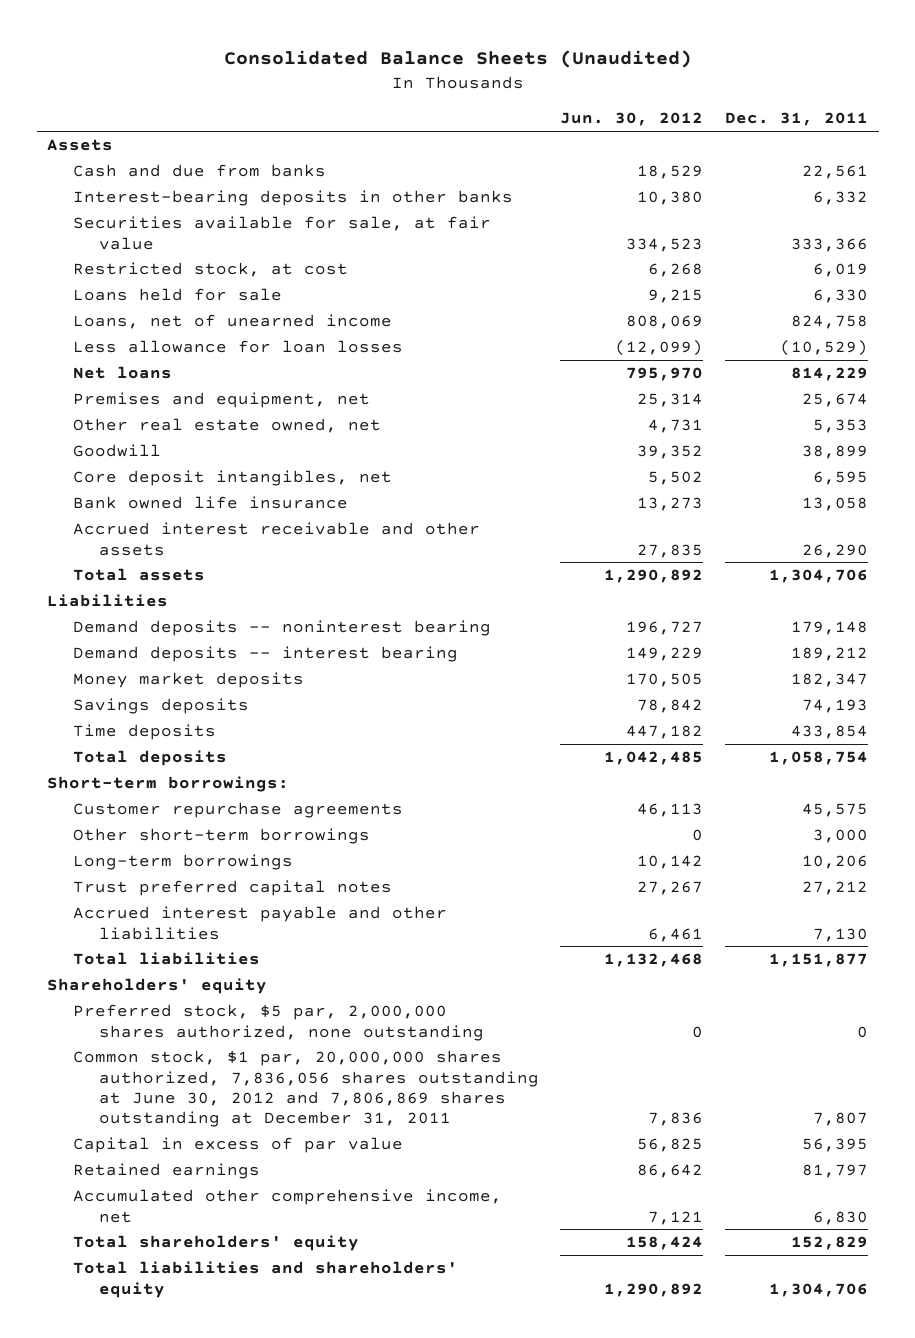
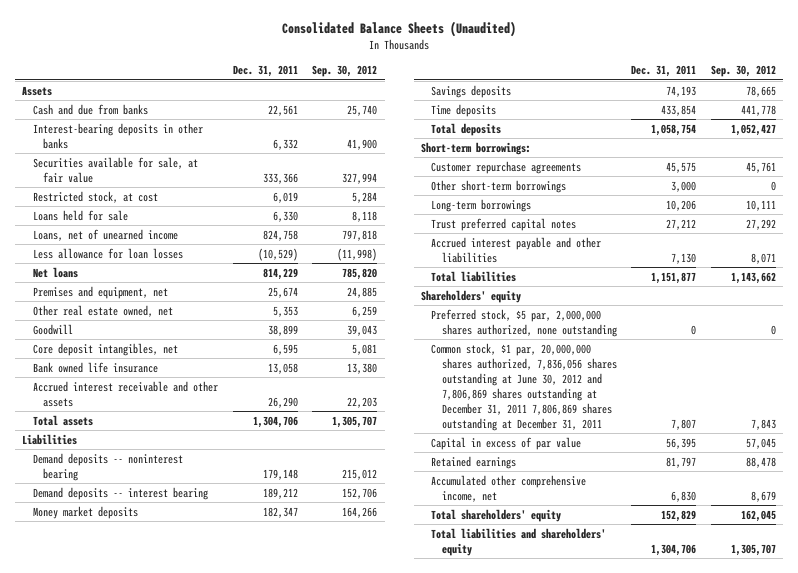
[560,112,704,127] Jun. 30, 2012 -> none
none -> [312,65,378,78] Sep. 30, 2012
[73,1050,539,1128] Common stock, $1 par, 20,000,000 shares authorized, 7,836,056 shares outstanding at June 30, 2012 and 7,806,869 shares outstanding at December 31, 2011 -> [431,342,617,431] Common stock, $1 par, 20,000,000 shares authorized, 7,836,056 shares outstanding at June 30, 2012 and 7,806,869 shares outstanding at December 31, 2011 7,806,869 shares outstanding at December 31, 2011

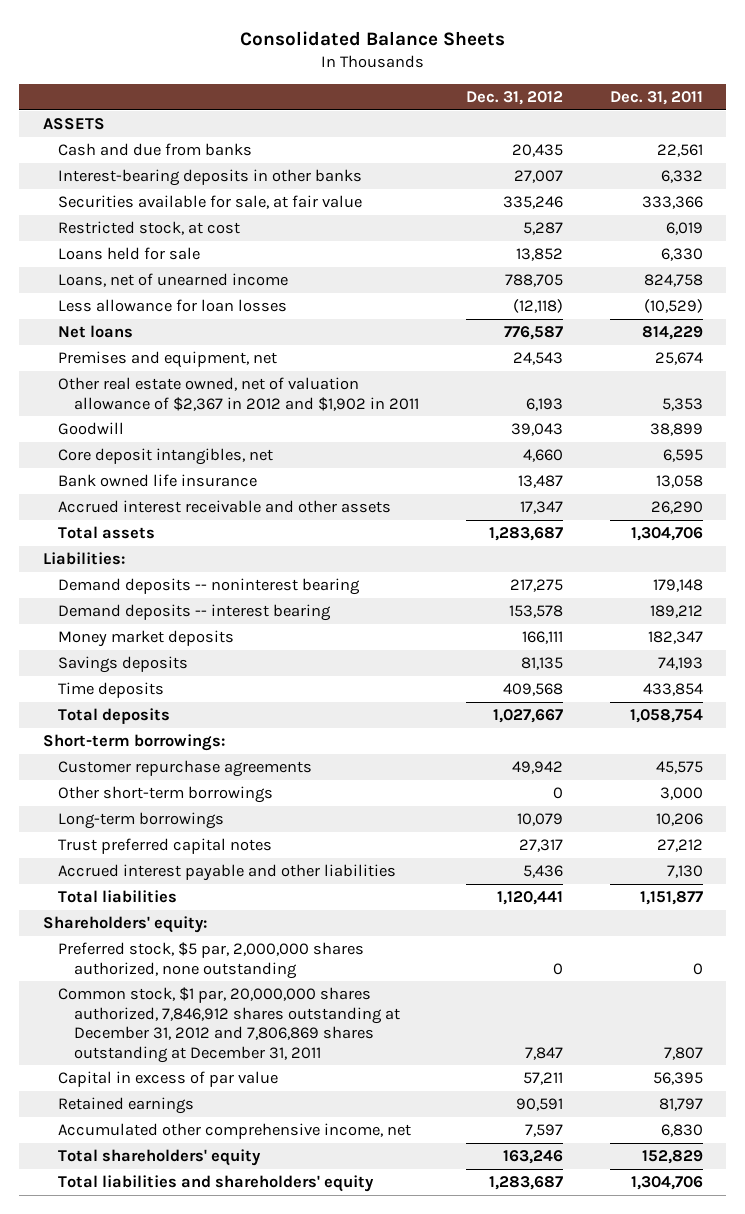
[282,21,517,38] Consolidated Balance Sheets (Unaudited) -> [239,30,505,46] Consolidated Balance Sheets
[312,65,378,78] Sep. 30, 2012 -> none
none -> [465,90,563,105] Dec. 31, 2012
[22,85,53,96] Assets -> [42,118,105,131] ASSETS
[32,304,173,317] Other real estate owned, net -> [58,377,420,411] Other real estate owned, net of valuation allowance of $2,367 in 2012 and $1,902 in 2011
[22,433,78,445] Liabilities -> [42,552,125,566] Liabilities:
[421,289,522,303] Shareholders' equity -> [42,916,207,934] Shareholders' equity:
[431,342,617,431] Common stock, $1 par, 20,000,000 shares authorized, 7,836,056 shares outstanding at June 30, 2012 and 7,806,869 shares outstanding at December 31, 2011 7,806,869 shares outstanding at December 31, 2011 -> [58,987,401,1063] Common stock, $1 par, 20,000,000 shares authorized, 7,846,912 shares outstanding at December 31, 2012 and 7,806,869 shares outstanding at December 31, 2011

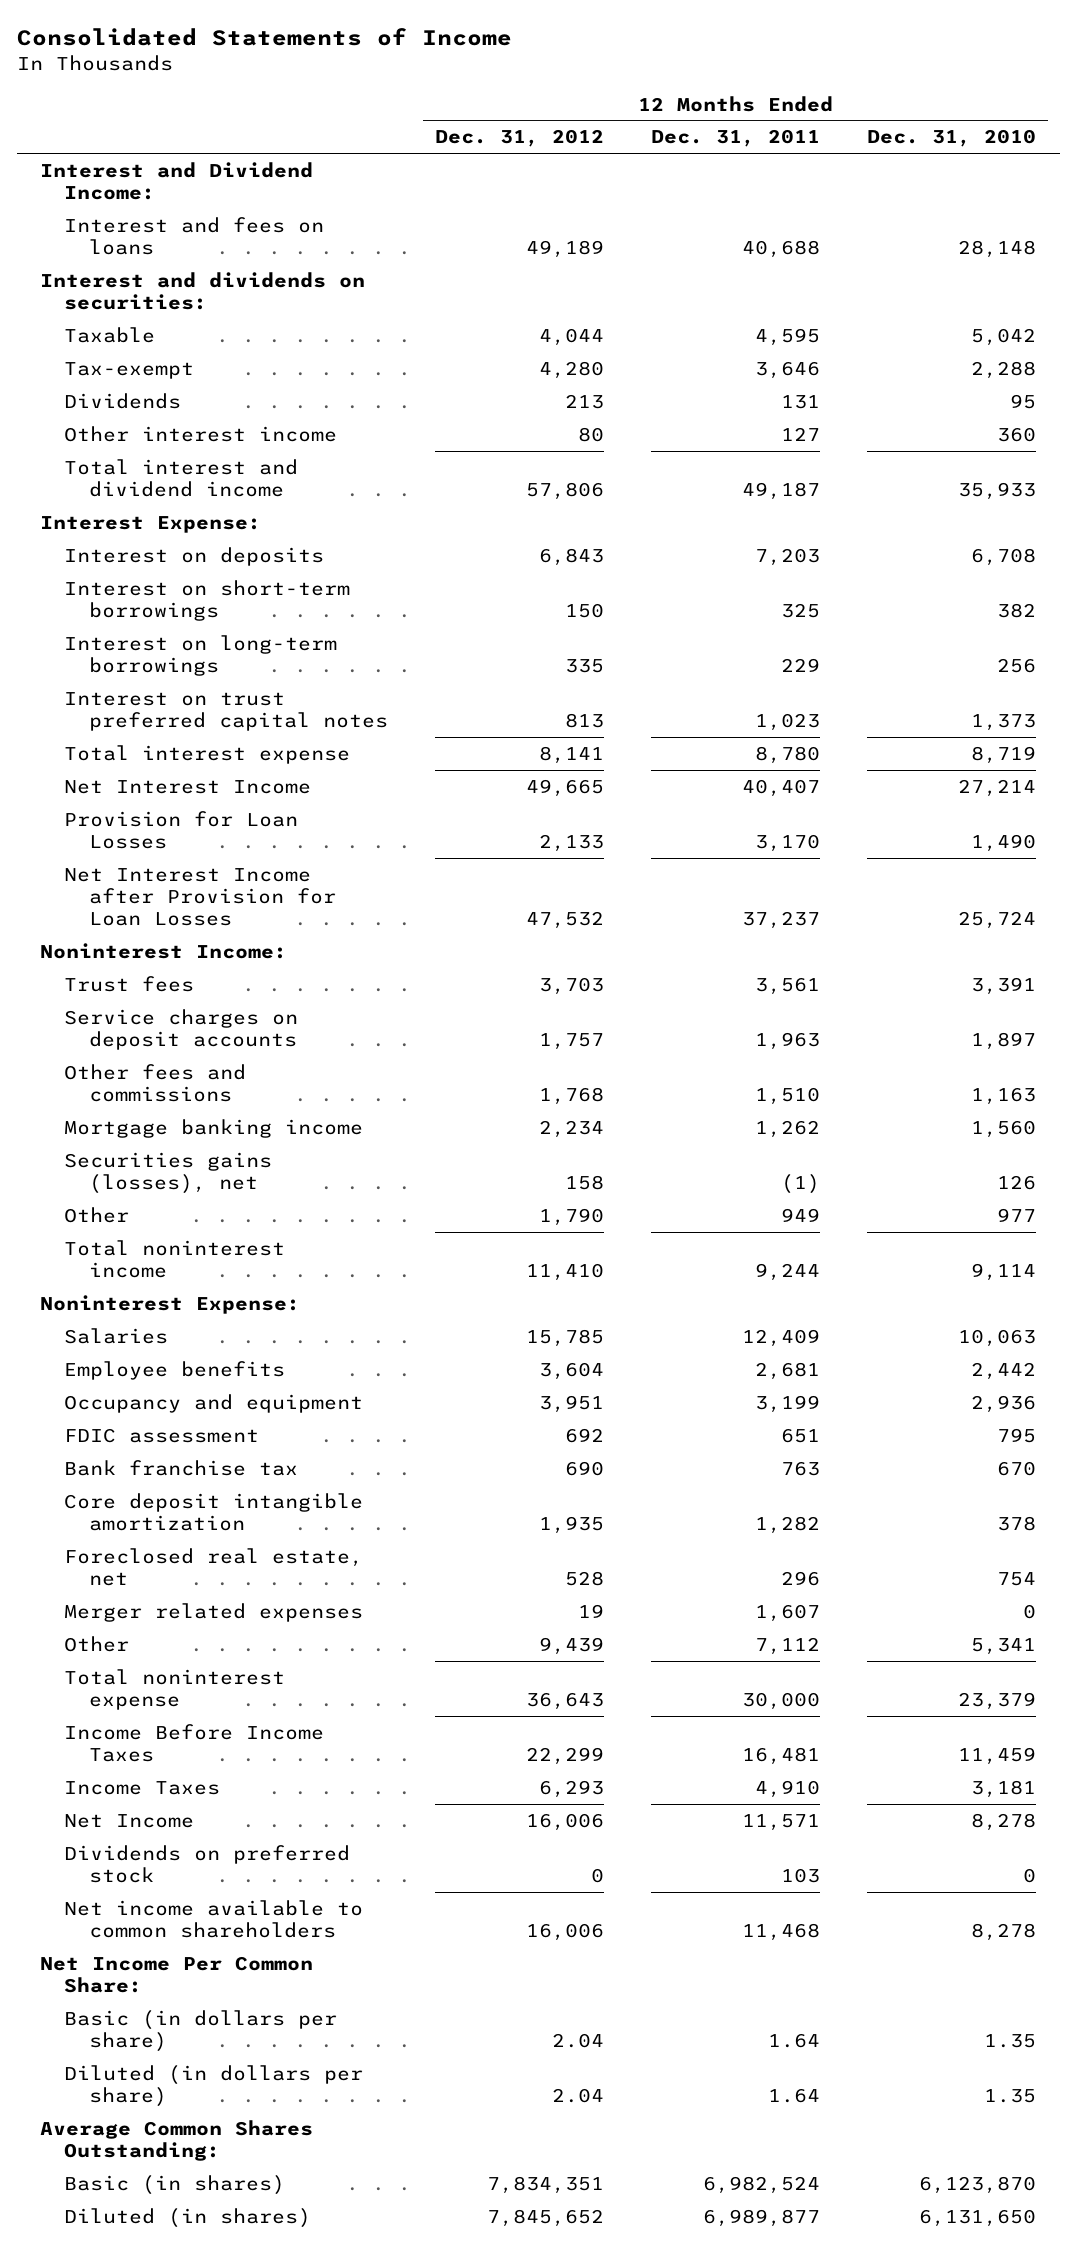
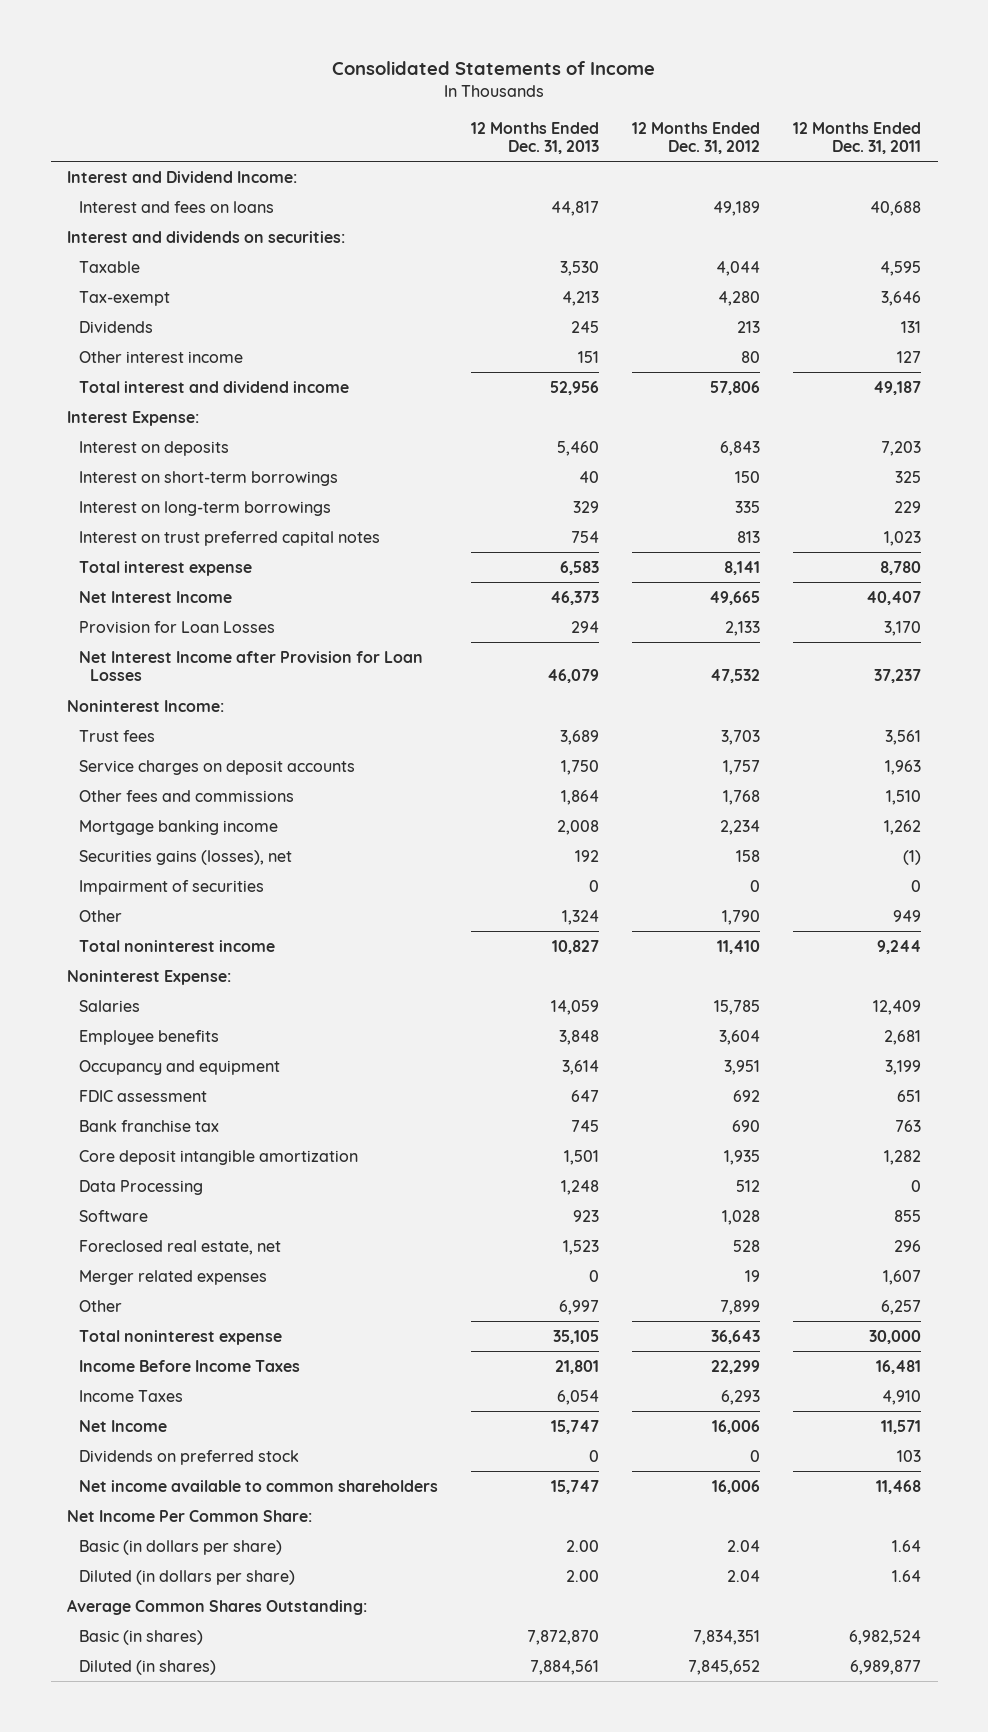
[867,129,1037,148] Dec. 31, 2010 -> none
none -> [470,121,599,154] 12 Months Ended Dec. 31, 2013
none -> [78,879,264,895] Impairment of securities
none -> [78,1179,203,1195] Data Processing
none -> [78,1209,148,1222] Software
[539,1636,605,1655] 9,439 -> [719,1299,760,1315] 7,899
[755,1636,821,1655] 7,112 -> [881,1299,922,1315] 6,257

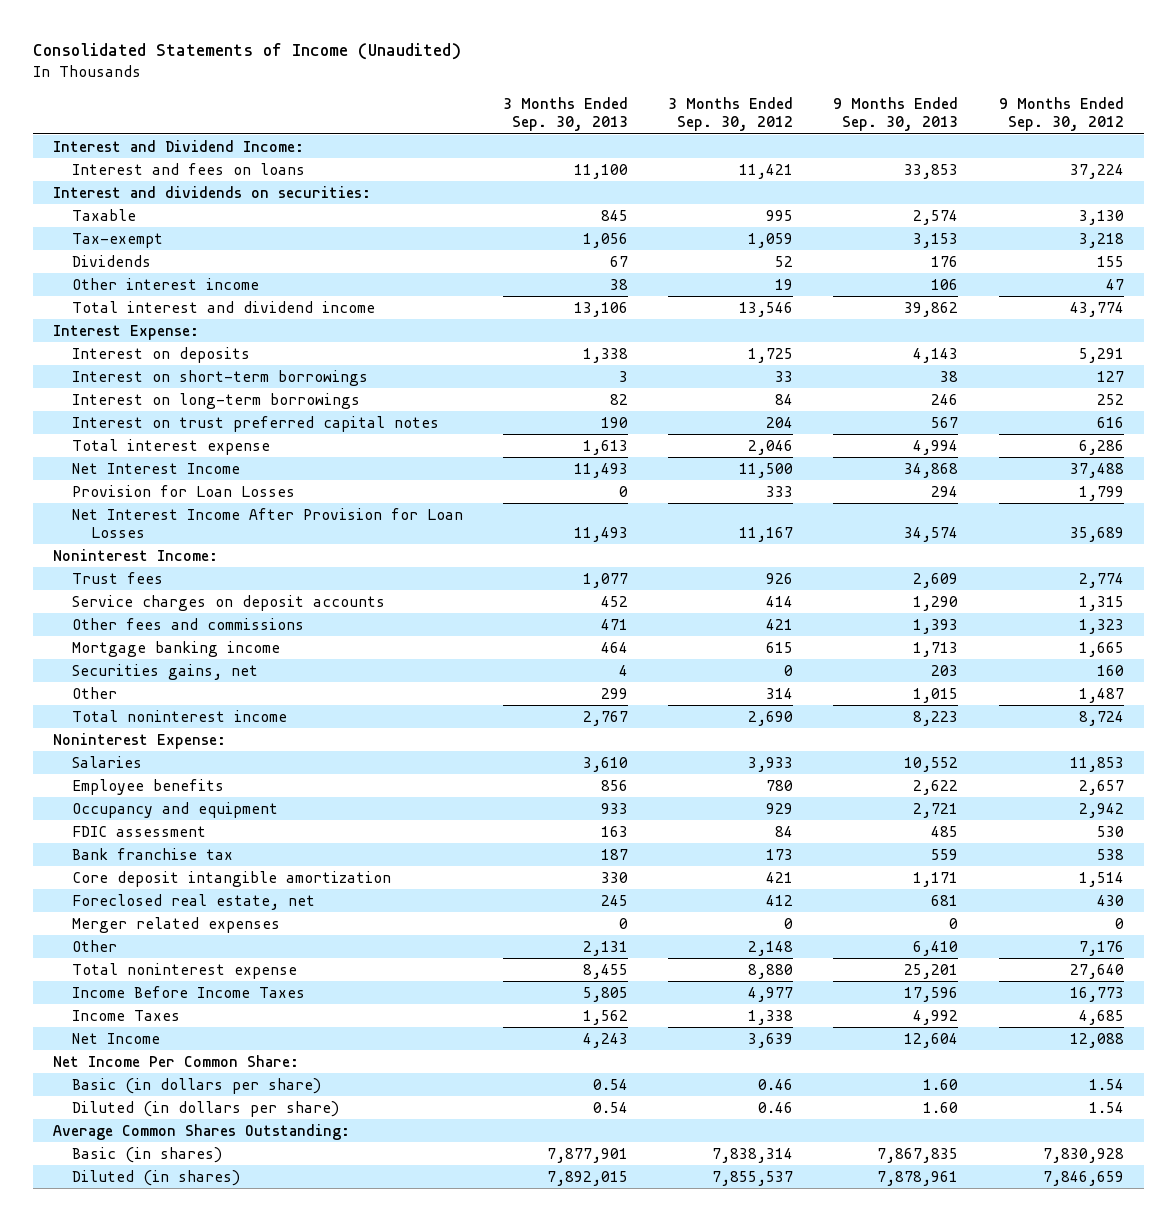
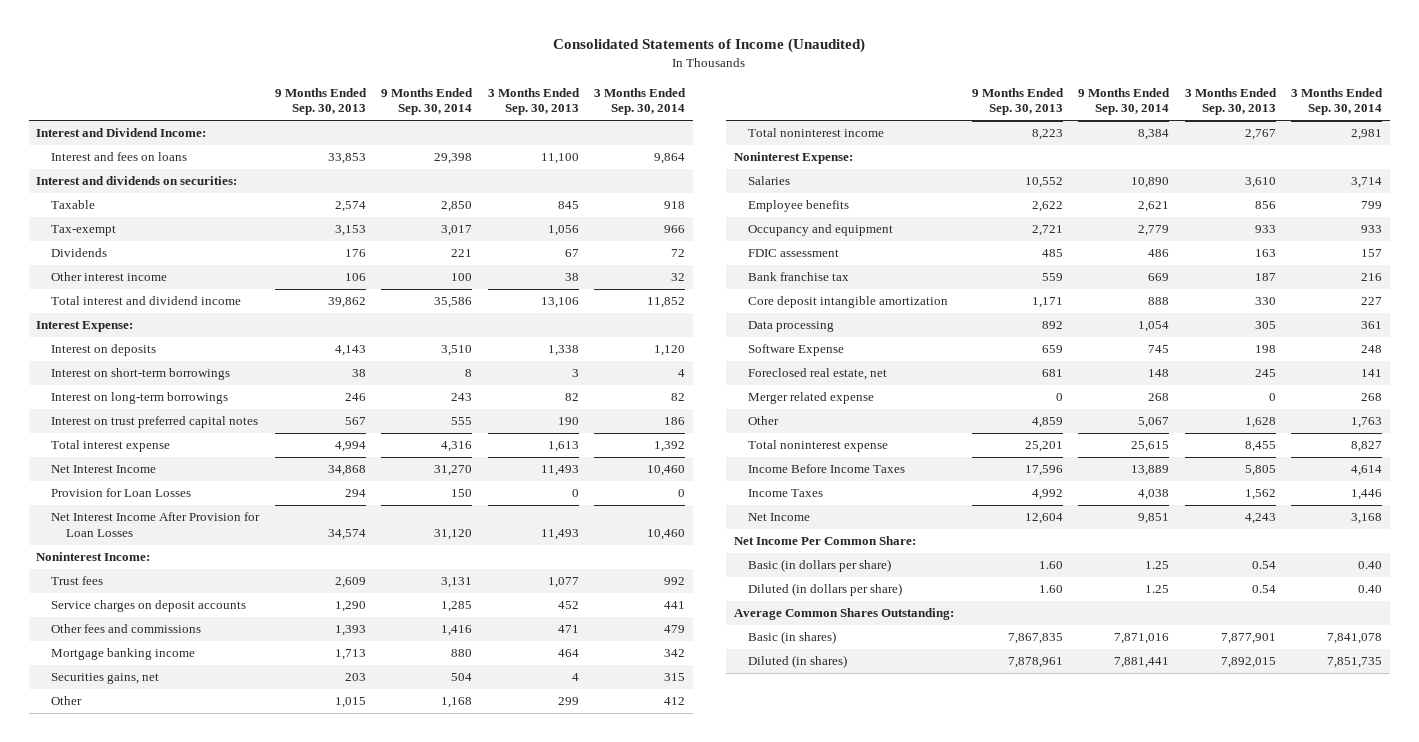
[668,97,794,132] 3 Months Ended Sep. 30, 2012 -> none
[998,97,1124,132] 9 Months Ended Sep. 30, 2012 -> none
none -> [381,87,474,116] 9 Months Ended Sep. 30, 2014
none -> [594,87,687,116] 3 Months Ended Sep. 30, 2014
none -> [748,321,835,333] Data processing
none -> [748,344,845,357] Software Expense
[71,916,280,933] Merger related expenses -> [748,392,875,405] Merger related expense
[582,940,628,956] 2,131 -> [1244,417,1276,429] 1,628
[913,940,959,956] 6,410 -> [1031,417,1063,429] 4,859

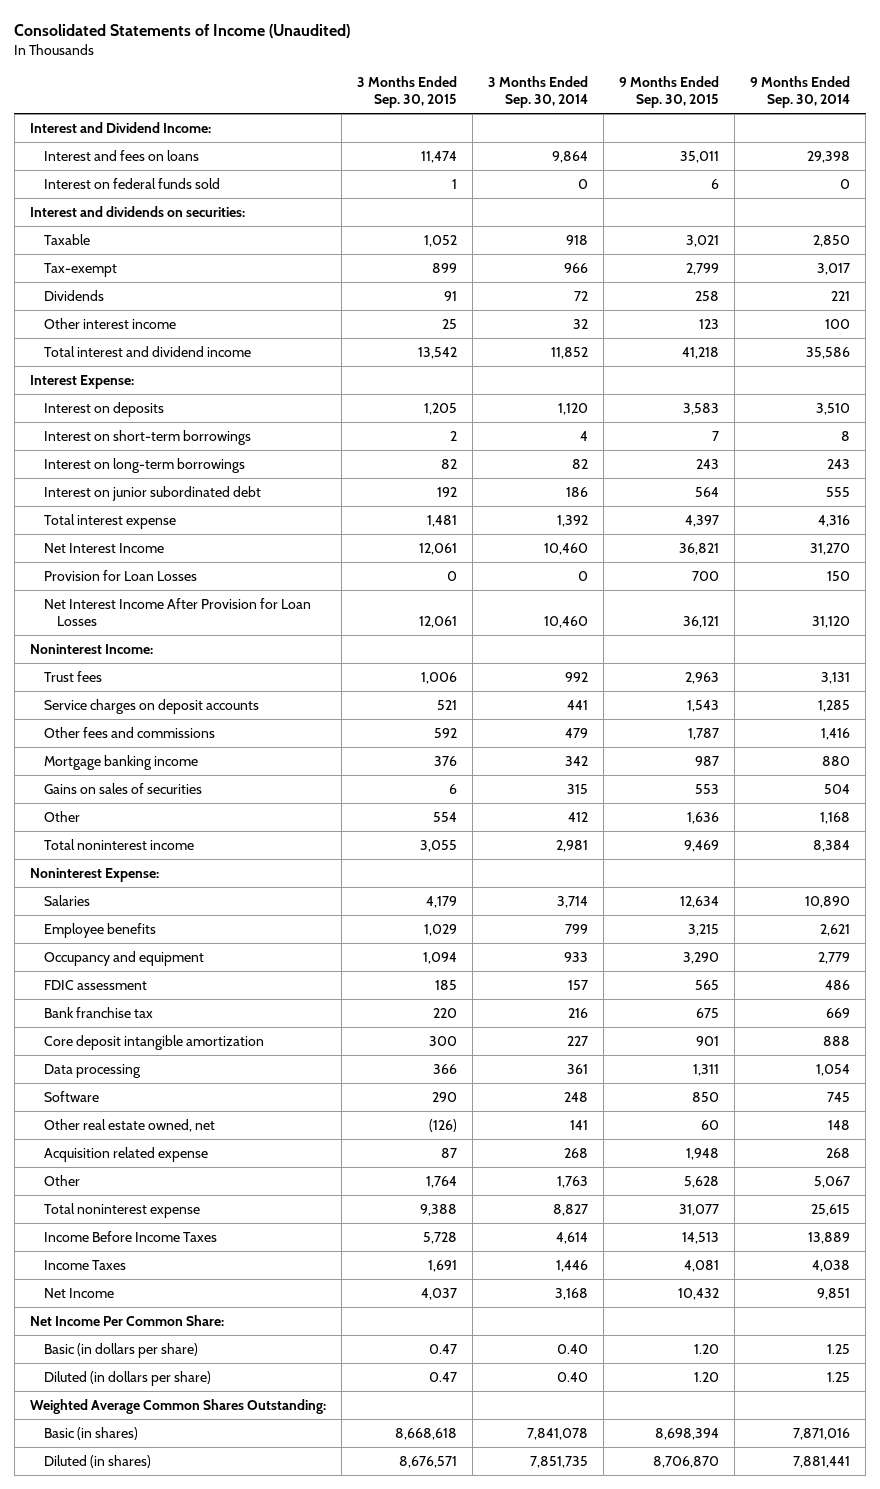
[274,87,367,116] 9 Months Ended Sep. 30, 2013 -> none
[487,87,580,116] 3 Months Ended Sep. 30, 2013 -> none
none -> [357,76,458,109] 3 Months Ended Sep. 30, 2015
none -> [619,76,720,109] 9 Months Ended Sep. 30, 2015
none -> [43,177,220,189] Interest on federal funds sold
[51,416,259,429] Interest on trust preferred capital notes -> [43,485,261,501] Interest on junior subordinated debt
[51,673,160,685] Securities gains, net -> [43,782,202,794] Gains on sales of securities
[748,344,845,357] Software Expense -> [43,1090,99,1102] Software
[748,368,888,381] Foreclosed real estate, net -> [43,1118,215,1132] Other real estate owned, net
[748,392,875,405] Merger related expense -> [43,1146,208,1162] Acquisition related expense
[733,608,954,621] Average Common Shares Outstanding: -> [29,1398,326,1414] Weighted Average Common Shares Outstanding:

